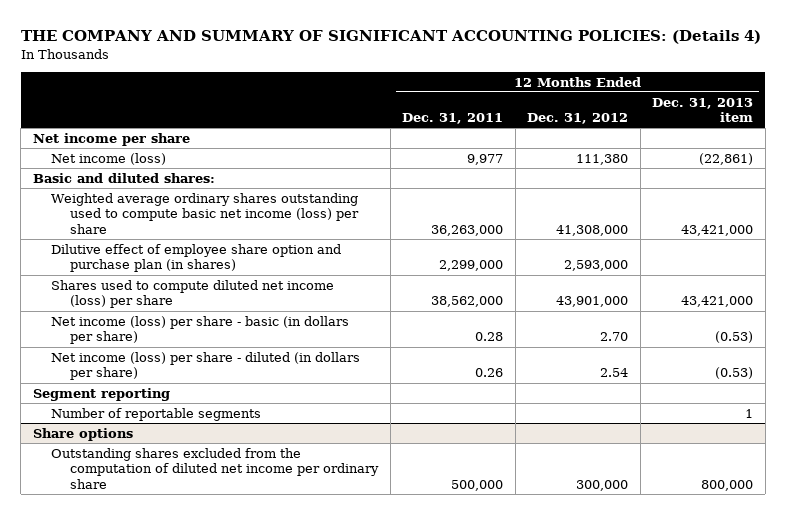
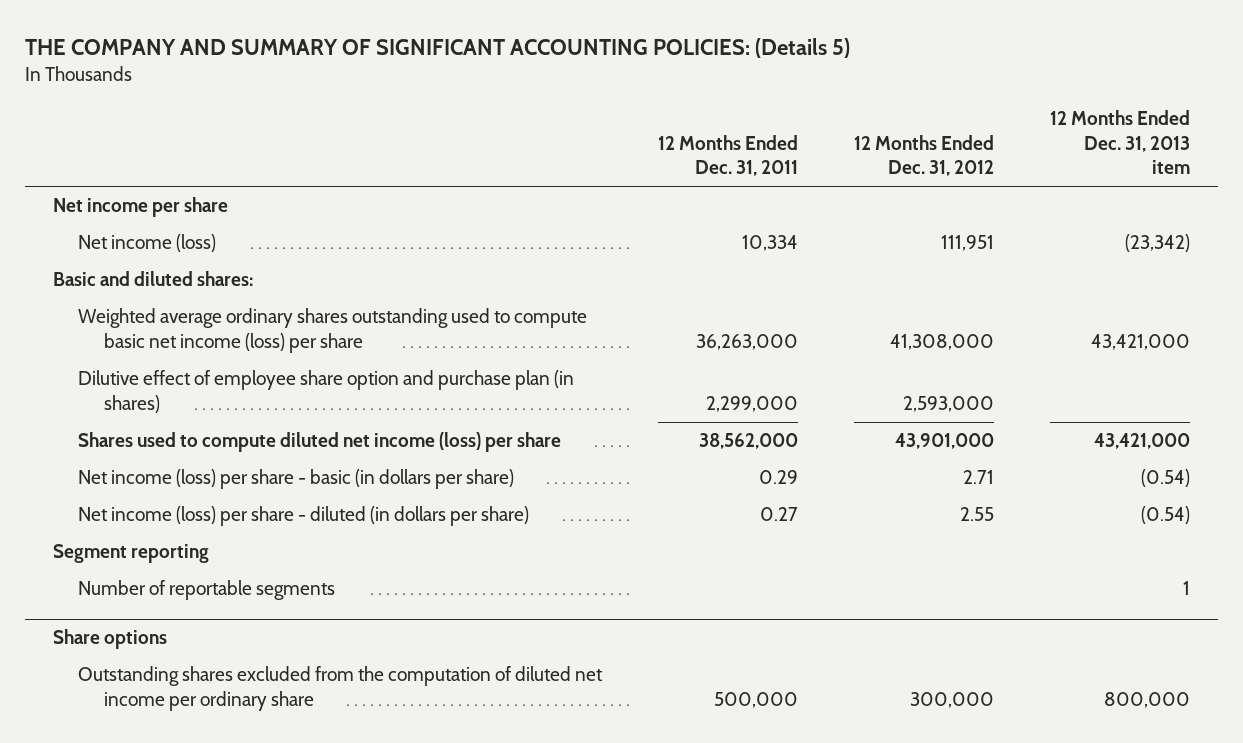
[20,30,761,45] THE COMPANY AND SUMMARY OF SIGNIFICANT ACCOUNTING POLICIES: (Details 4) -> [25,37,851,58] THE COMPANY AND SUMMARY OF SIGNIFICANT ACCOUNTING POLICIES: (Details 5)
[467,153,504,165] 9,977 -> [742,235,799,252] 10,334
[576,153,629,165] 111,380 -> [941,235,995,252] 111,951
[699,152,754,165] (22,861) -> [1124,234,1190,253] (23,342)
[475,332,504,342] 0.28 -> [759,470,799,485] 0.29
[600,332,629,342] 2.70 -> [963,470,995,485] 2.71
[715,331,754,344] (0.53) -> [1140,469,1190,488] (0.54)
[475,368,504,378] 0.26 -> [760,507,799,522] 0.27
[600,368,629,378] 2.54 -> [960,507,995,522] 2.55
[715,367,754,380] (0.53) -> [1140,506,1190,525] (0.54)

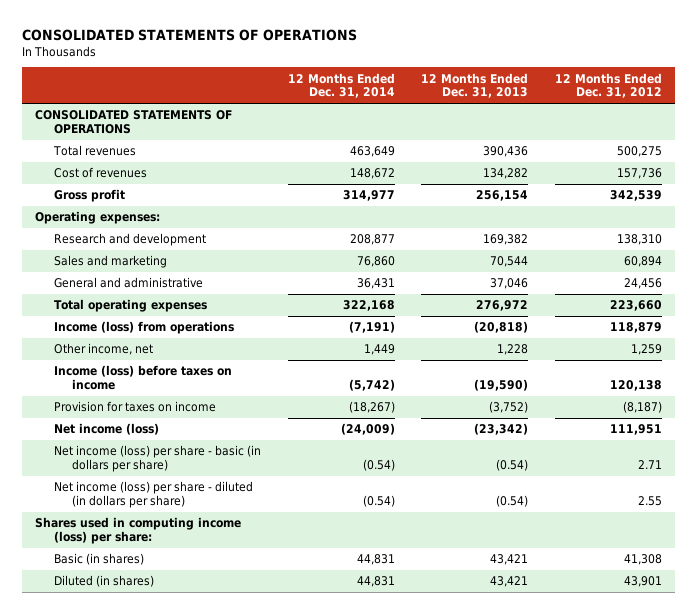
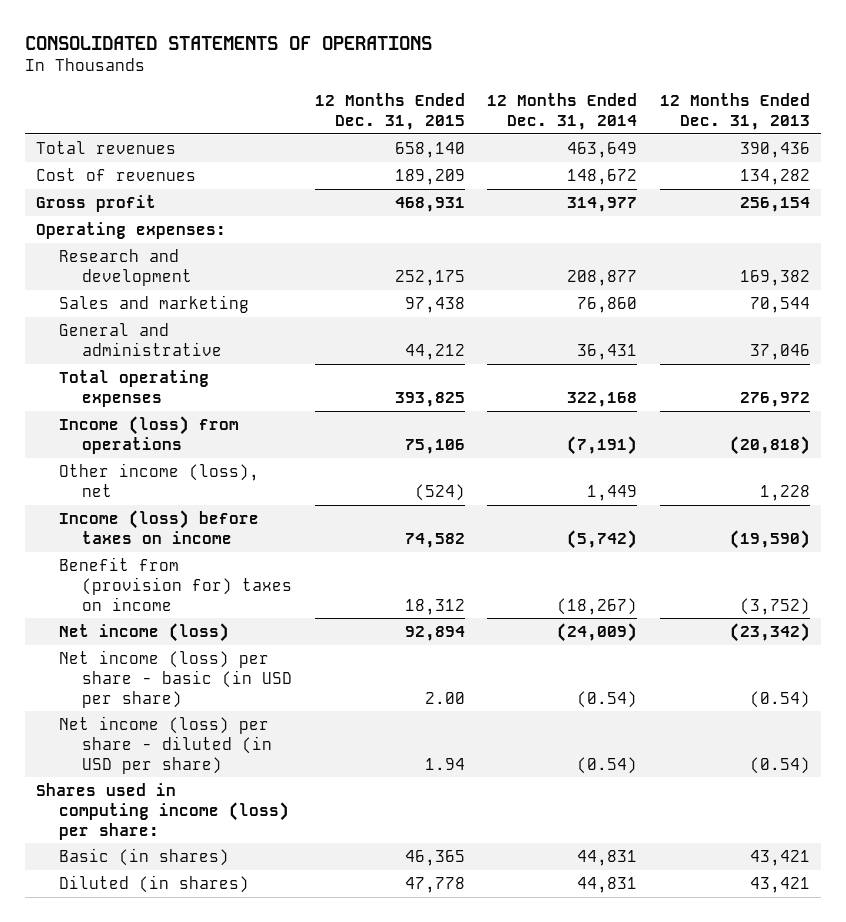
[555,72,663,99] 12 Months Ended Dec. 31, 2012 -> none
none -> [314,93,465,131] 12 Months Ended Dec. 31, 2015
[35,110,233,135] CONSOLIDATED STATEMENTS OF OPERATIONS -> none
[53,343,153,356] Other income, net -> [59,463,260,497] Other income (loss), net
[53,401,216,413] Provision for taxes on income -> [59,557,293,611] Benefit from (provision for) taxes on income
[53,445,261,473] Net income (loss) per share - basic (in dollars per share) -> [59,650,293,708] Net income (loss) per share - basic (in USD per share)
[53,481,253,509] Net income (loss) per share - diluted (in dollars per share) -> [59,716,273,774] Net income (loss) per share - diluted (in USD per share)

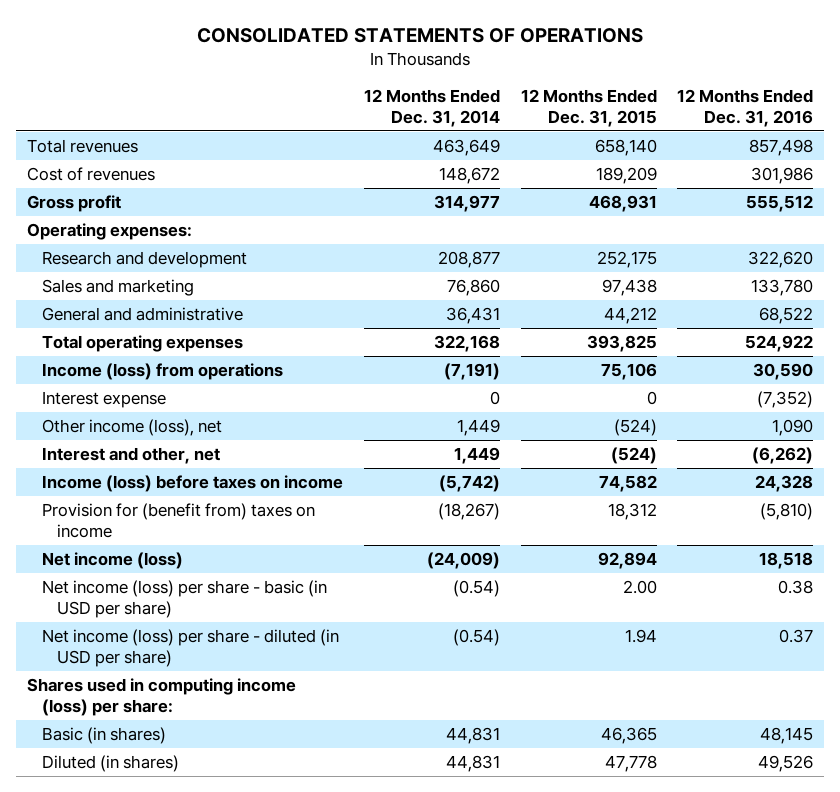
[659,93,810,131] 12 Months Ended Dec. 31, 2013 -> none
none -> [677,88,814,127] 12 Months Ended Dec. 31, 2016
none -> [42,390,167,408] Interest expense
none -> [42,446,221,464] Interest and other, net
[59,557,293,611] Benefit from (provision for) taxes on income -> [42,502,316,538] Provision for (benefit from) taxes on income

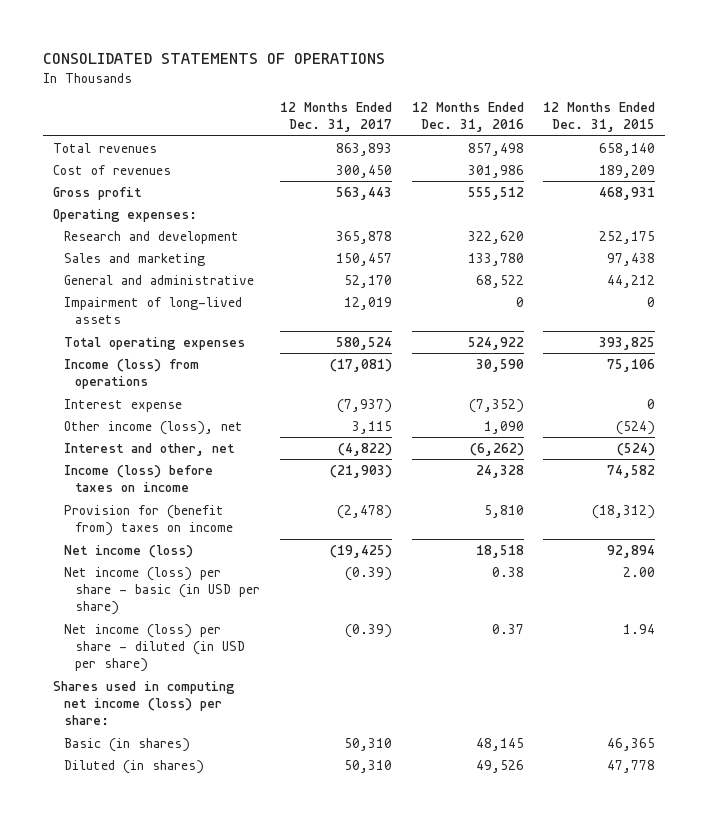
[363,88,500,127] 12 Months Ended Dec. 31, 2014 -> none
none -> [280,102,393,133] 12 Months Ended Dec. 31, 2017
none -> [63,296,242,325] Impairment of long-lived assets
[607,502,657,520] 18,312 -> [592,504,656,519] (18,312)
[760,502,814,520] (5,810) -> [483,504,524,518] 5,810
[26,677,296,716] Shares used in computing income (loss) per share: -> [52,680,235,726] Shares used in computing net income (loss) per share:

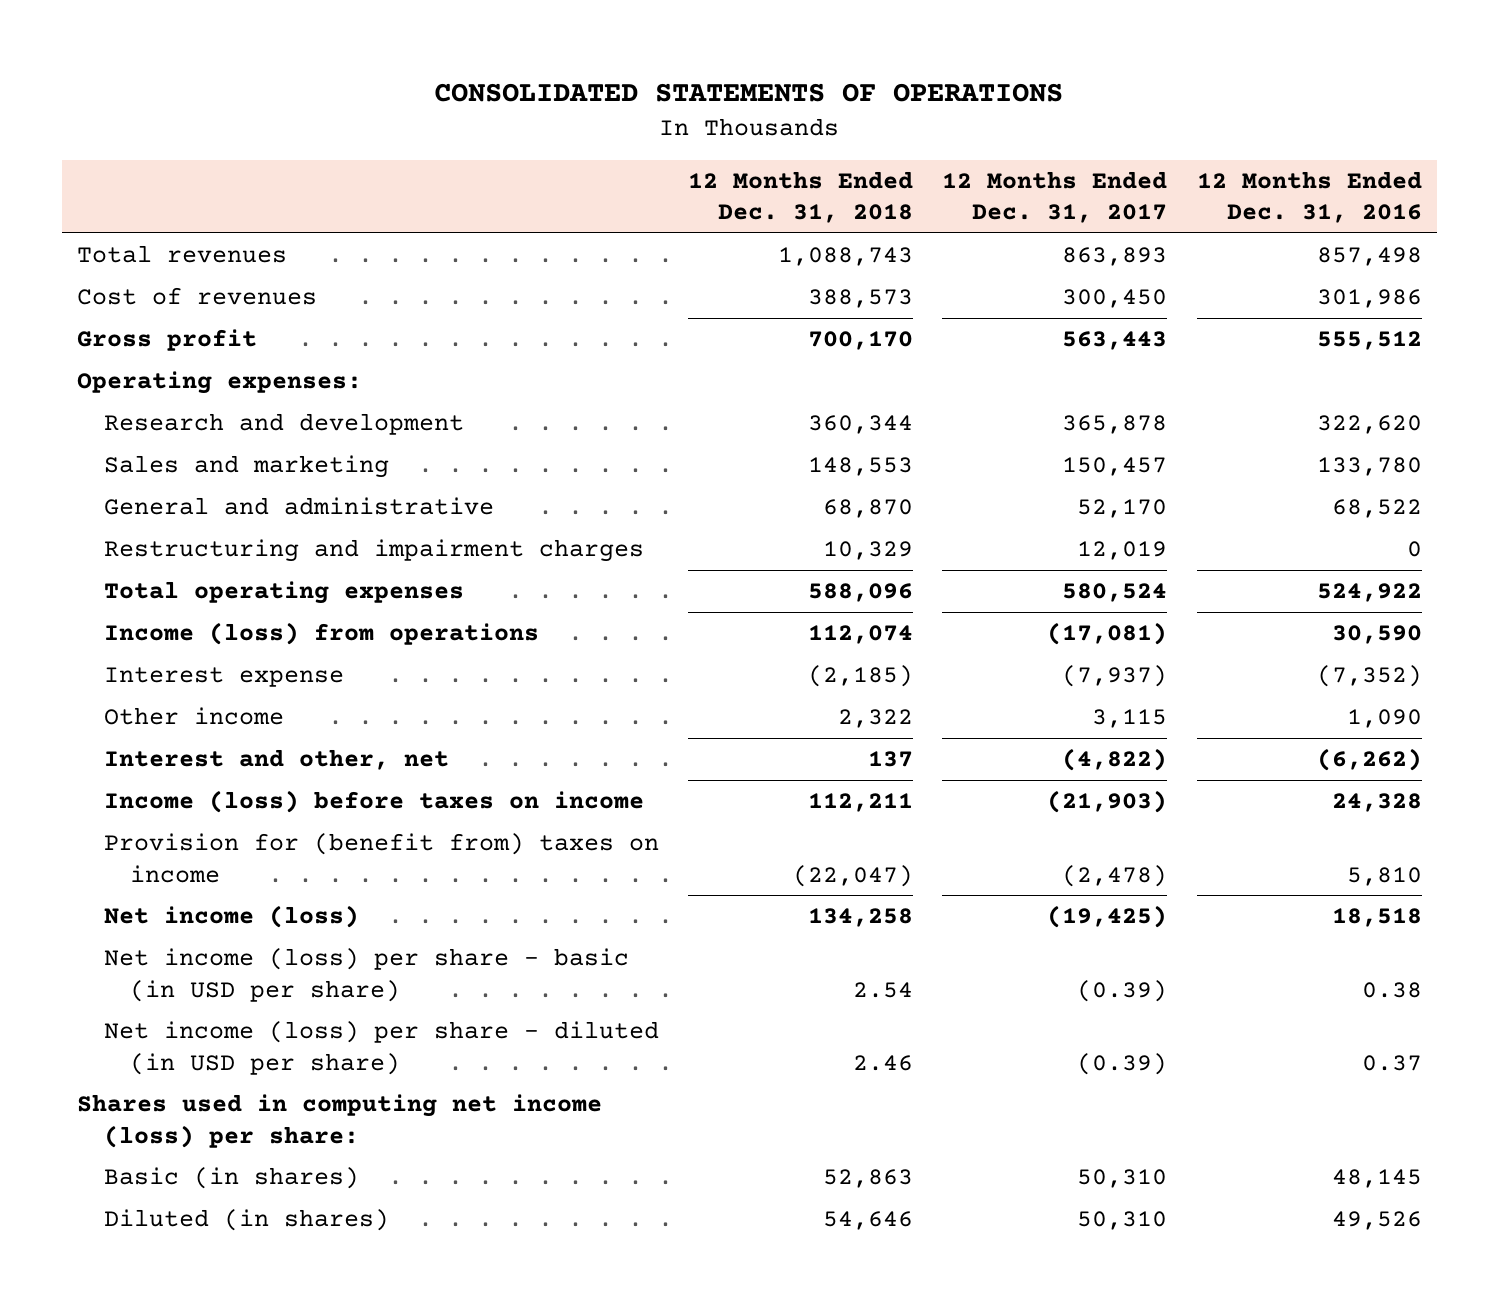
[543,102,656,133] 12 Months Ended Dec. 31, 2015 -> none
none -> [688,170,914,224] 12 Months Ended Dec. 31, 2018
[63,296,242,325] Impairment of long-lived assets -> [103,539,644,563] Restructuring and impairment charges
[63,420,243,435] Other income (loss), net -> [103,707,284,726] Other income

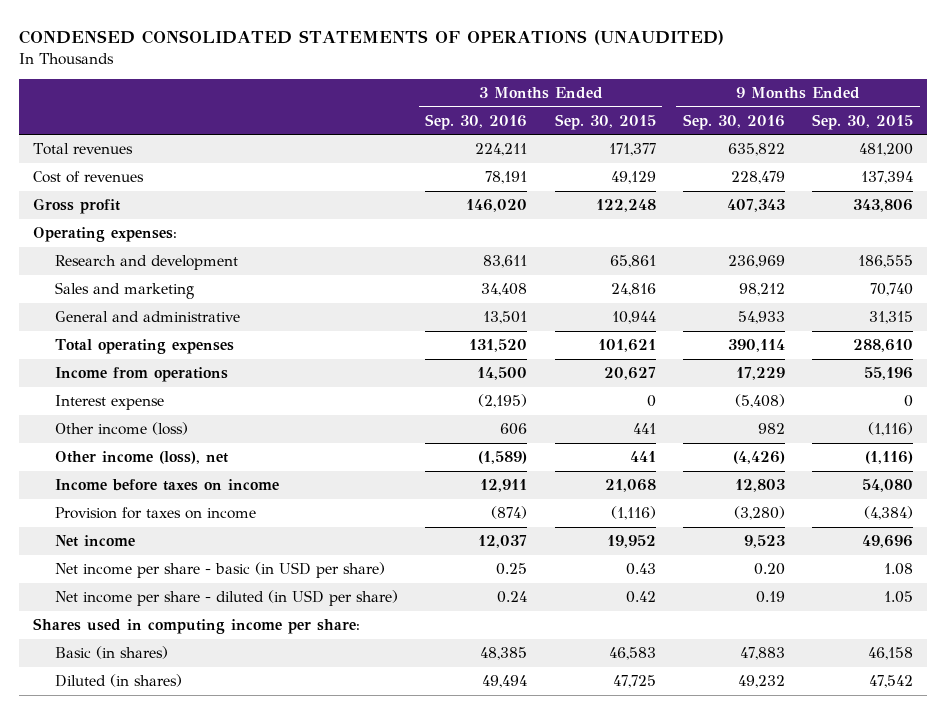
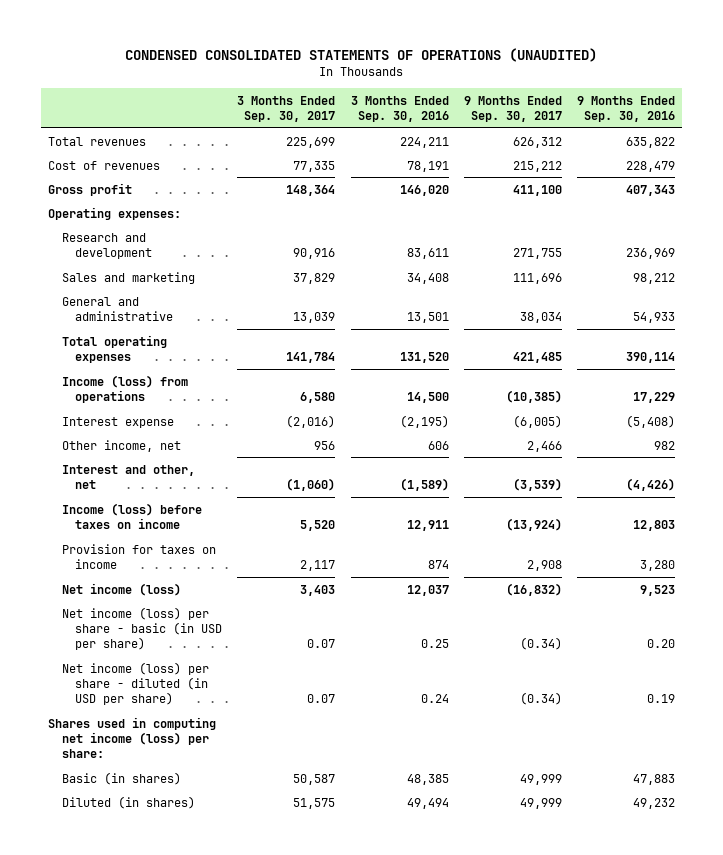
[554,113,656,130] Sep. 30, 2015 -> none
[812,113,914,130] Sep. 30, 2015 -> none
none -> [237,95,336,123] 3 Months Ended Sep. 30, 2017
none -> [463,95,562,123] 9 Months Ended Sep. 30, 2017
[55,367,229,383] Income from operations -> [61,374,188,403] Income (loss) from operations
[55,422,189,436] Other income (loss) -> [61,439,181,452] Other income, net
[55,451,229,465] Other income (loss), net -> [61,464,195,489] Interest and other, net
[55,479,280,492] Income before taxes on income -> [61,502,202,529] Income (loss) before taxes on income
[491,506,528,520] (874) -> [427,559,449,569] 874
[733,506,785,521] (3,280) -> [639,559,675,571] 3,280
[55,535,136,548] Net income -> [61,582,181,596] Net income (loss)
[55,562,386,579] Net income per share - basic (in USD per share) -> [61,606,223,651] Net income (loss) per share - basic (in USD per share)
[55,590,399,607] Net income per share - diluted (in USD per share) -> [61,661,209,706] Net income (loss) per share - diluted (in USD per share)
[32,618,360,635] Shares used in computing income per share: -> [48,716,217,759] Shares used in computing net income (loss) per share:

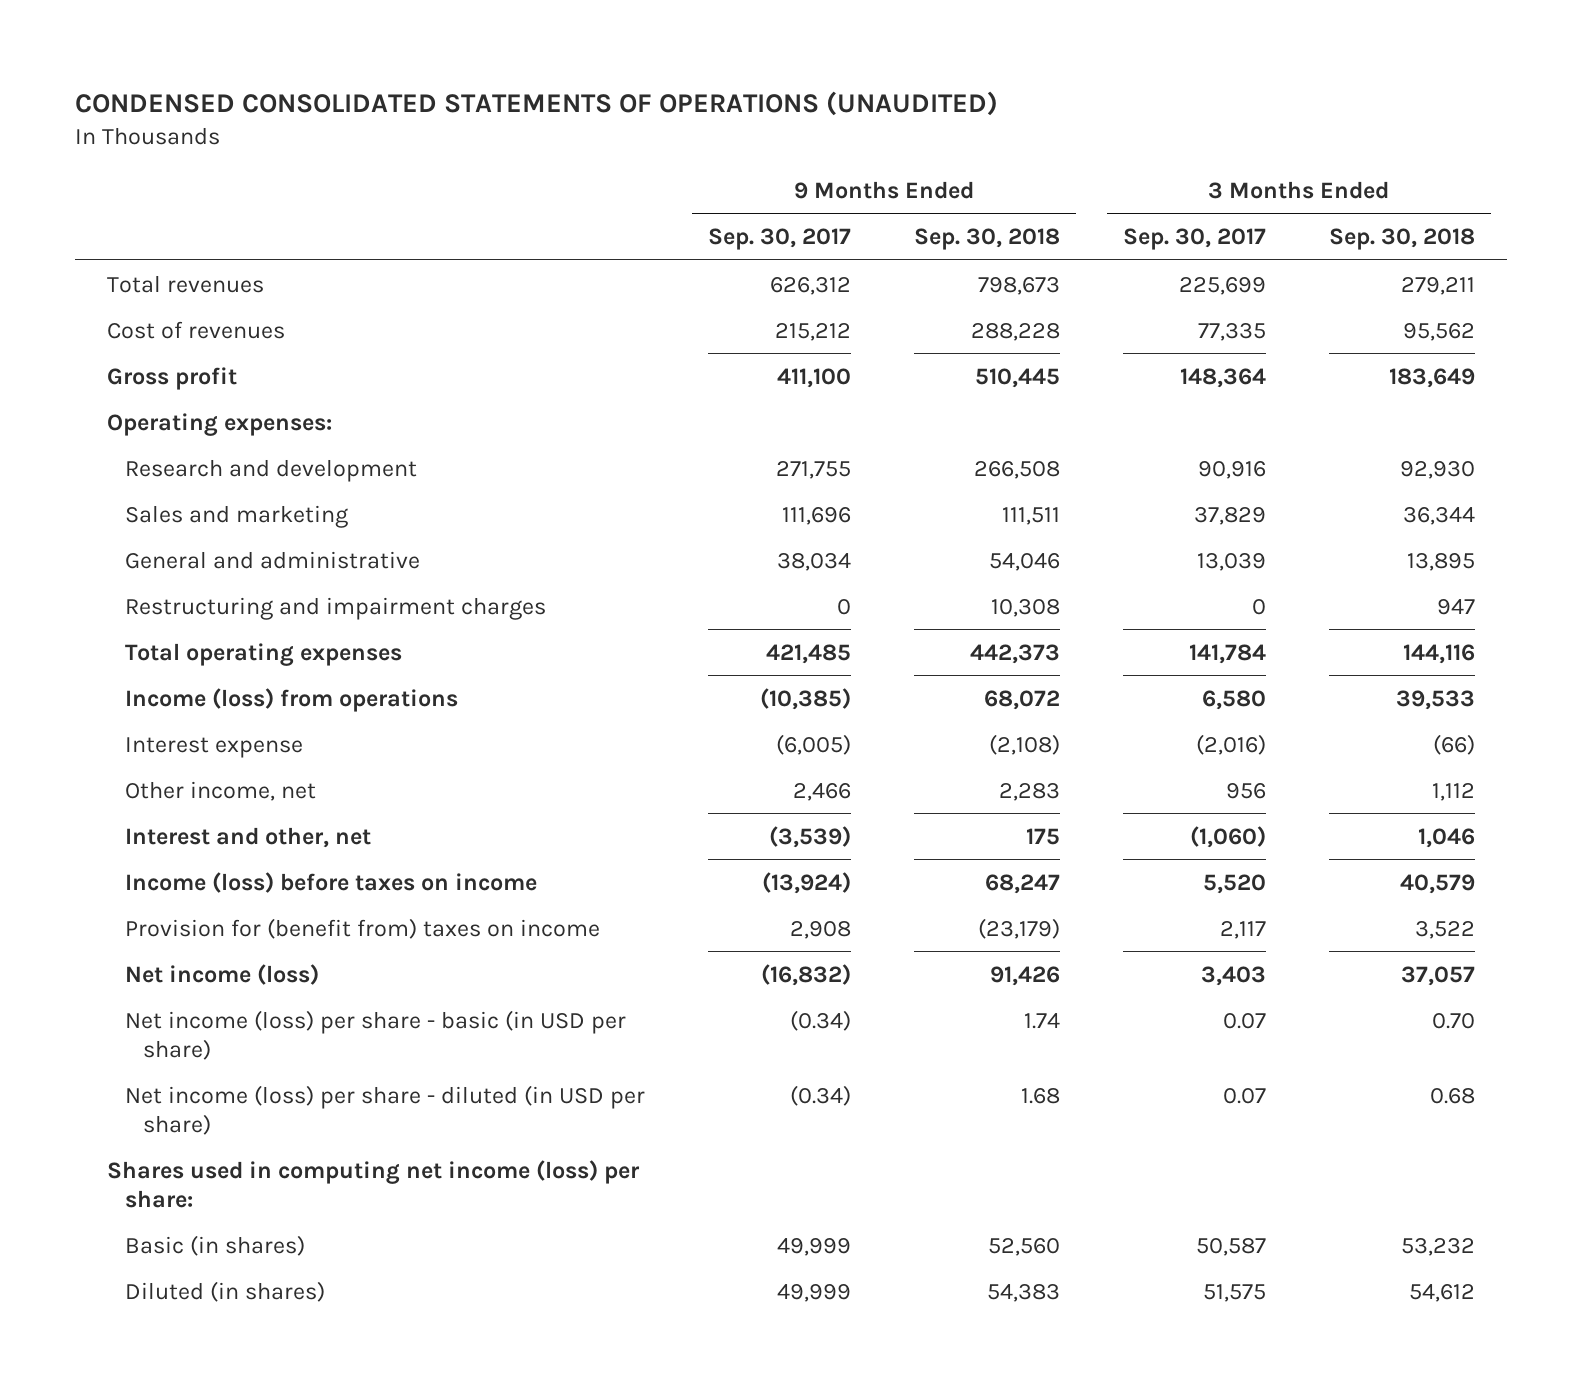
[350,95,449,123] 3 Months Ended Sep. 30, 2016 -> none
[576,95,675,123] 9 Months Ended Sep. 30, 2016 -> none
none -> [913,228,1060,251] Sep. 30, 2018
none -> [1329,228,1476,251] Sep. 30, 2018
none -> [124,596,546,620] Restructuring and impairment charges
[61,543,216,569] Provision for taxes on income -> [124,917,600,939] Provision for (benefit from) taxes on income

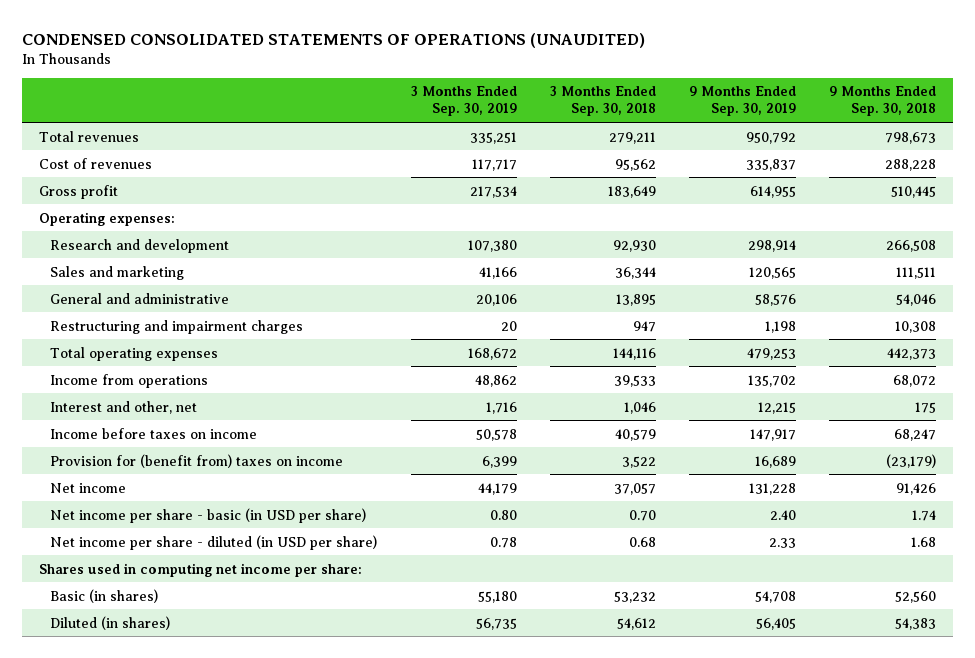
[707,228,851,251] Sep. 30, 2017 -> none
[1122,228,1266,251] Sep. 30, 2017 -> none
none -> [410,86,517,117] 3 Months Ended Sep. 30, 2019
none -> [689,86,797,117] 9 Months Ended Sep. 30, 2019
[124,736,303,758] Interest expense -> none
[124,780,316,801] Other income, net -> none
[124,687,458,712] Income (loss) from operations -> [50,373,209,388] Income from operations
[124,871,537,893] Income (loss) before taxes on income -> [50,427,258,439] Income before taxes on income
[124,963,319,985] Net income (loss) -> [50,482,127,493] Net income
[124,1009,626,1060] Net income (loss) per share - basic (in USD per share) -> [50,507,367,523] Net income per share - basic (in USD per share)
[124,1084,645,1135] Net income (loss) per share - diluted (in USD per share) -> [50,534,378,550] Net income per share - diluted (in USD per share)
[106,1159,640,1208] Shares used in computing net income (loss) per share: -> [39,562,363,577] Shares used in computing net income per share:

